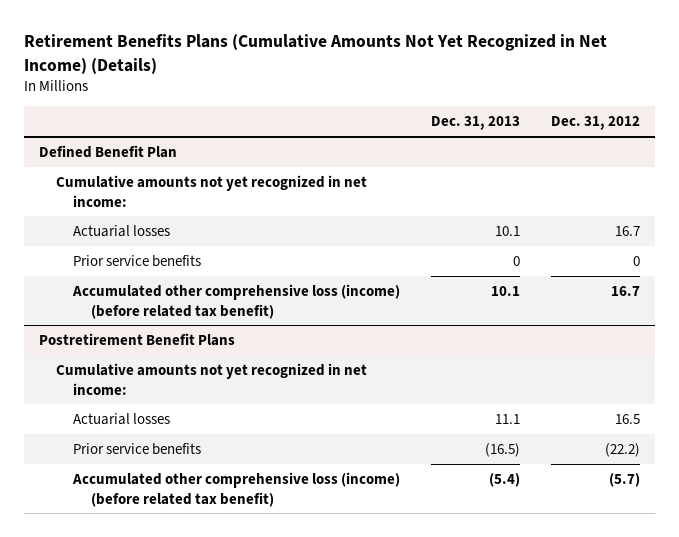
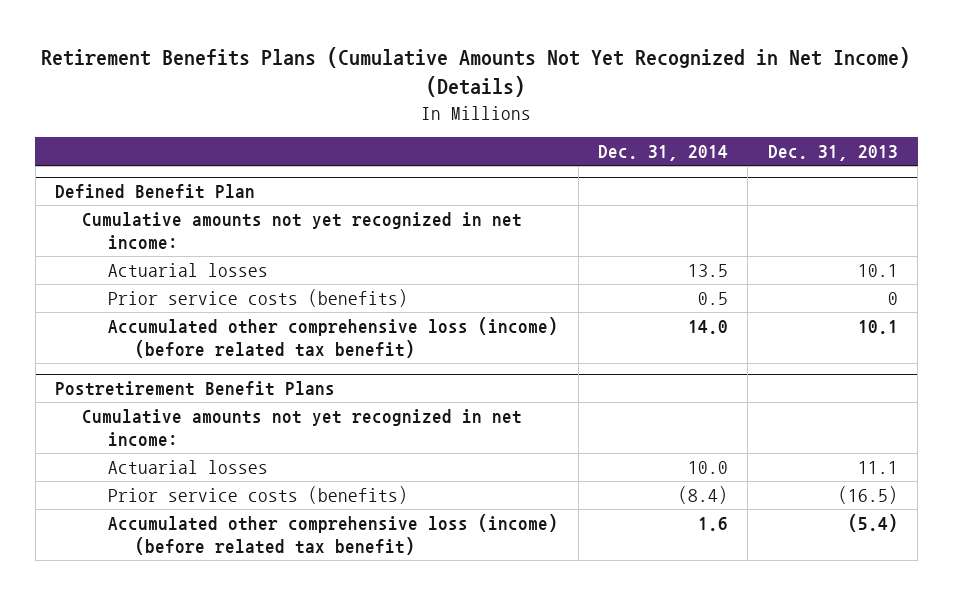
[550,116,640,131] Dec. 31, 2012 -> none
none -> [597,145,728,162] Dec. 31, 2014
[73,254,202,267] Prior service benefits -> [108,289,409,308] Prior service costs (benefits)
[73,442,202,455] Prior service benefits -> [108,486,409,505] Prior service costs (benefits)

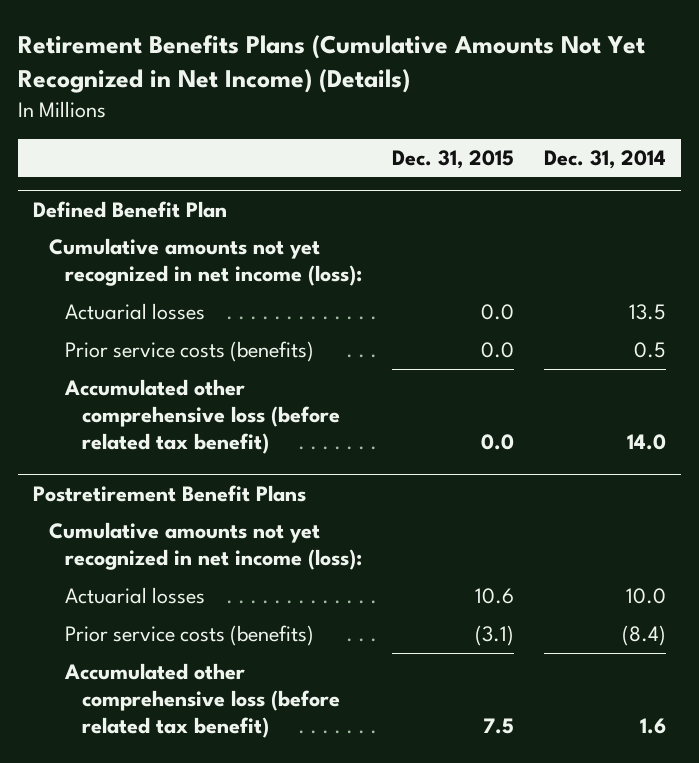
[767,145,898,162] Dec. 31, 2013 -> none
none -> [392,149,515,169] Dec. 31, 2015
[81,212,522,250] Cumulative amounts not yet recognized in net income: -> [49,238,363,287] Cumulative amounts not yet recognized in net income (loss):
[108,317,559,358] Accumulated other comprehensive loss (income) (before related tax benefit) -> [64,379,340,455] Accumulated other comprehensive loss (before related tax benefit)
[81,409,522,447] Cumulative amounts not yet recognized in net income: -> [49,522,363,571] Cumulative amounts not yet recognized in net income (loss):
[108,514,559,555] Accumulated other comprehensive loss (income) (before related tax benefit) -> [64,663,340,739] Accumulated other comprehensive loss (before related tax benefit)

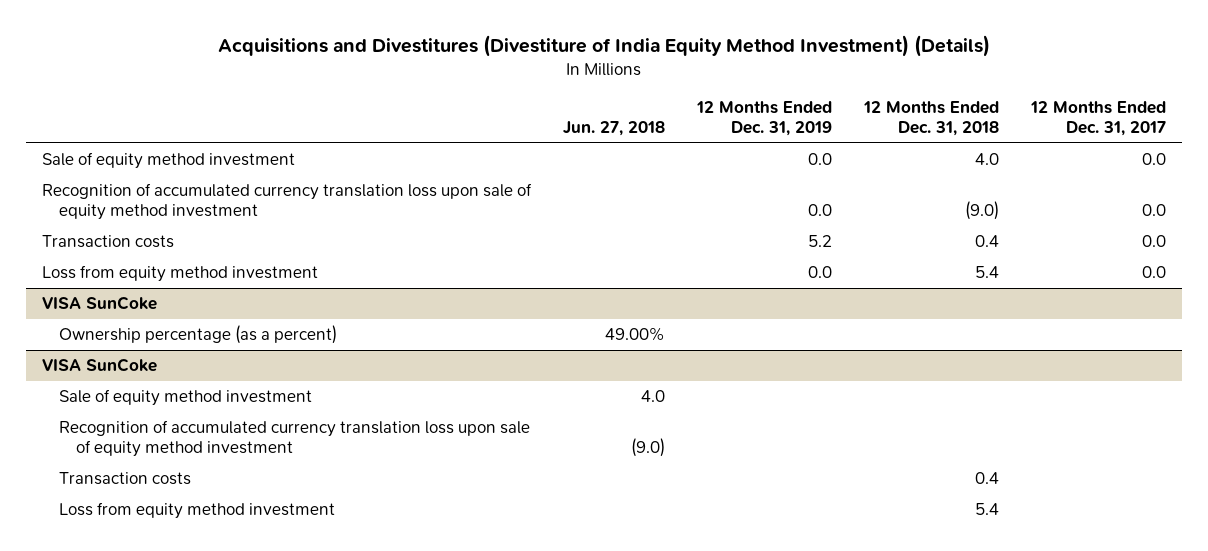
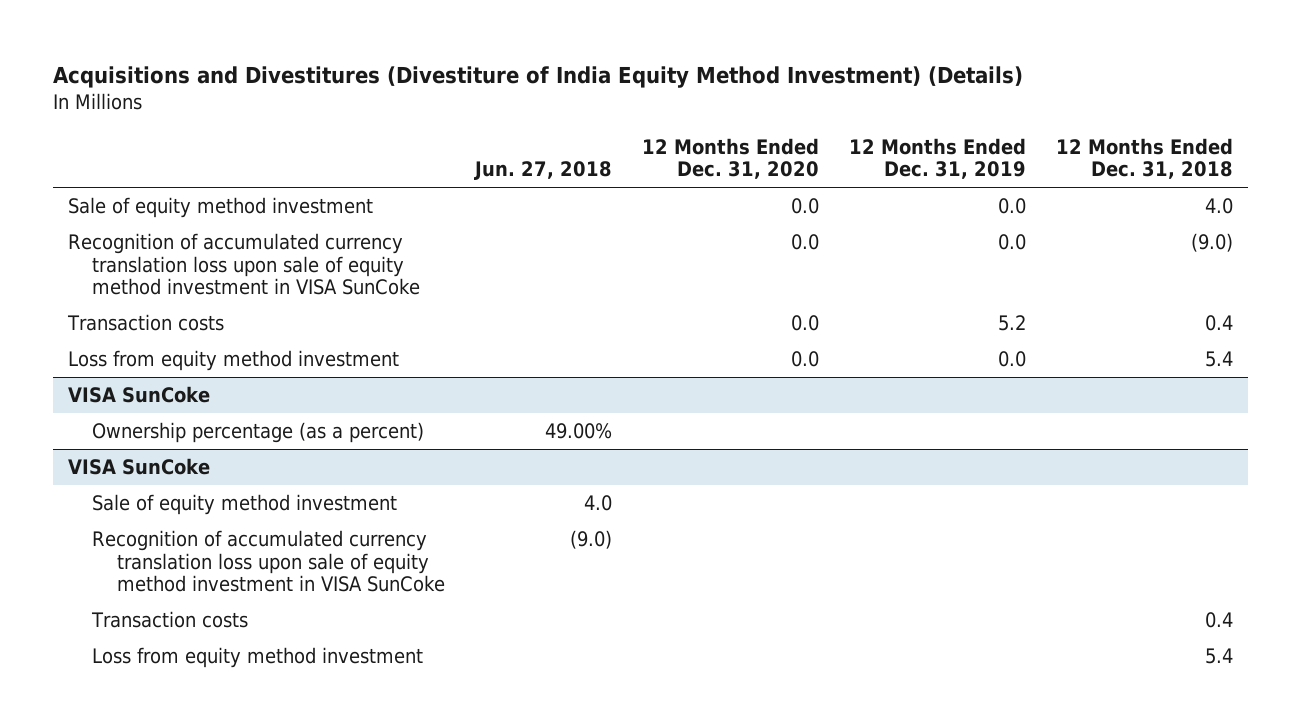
[1029,101,1166,137] 12 Months Ended Dec. 31, 2017 -> none
none -> [641,137,819,180] 12 Months Ended Dec. 31, 2020
[41,183,532,221] Recognition of accumulated currency translation loss upon sale of equity method investment -> [68,232,421,296] Recognition of accumulated currency translation loss upon sale of equity method investment in VISA SunCoke
[59,420,531,458] Recognition of accumulated currency translation loss upon sale of equity method investment -> [92,529,445,593] Recognition of accumulated currency translation loss upon sale of equity method investment in VISA SunCoke

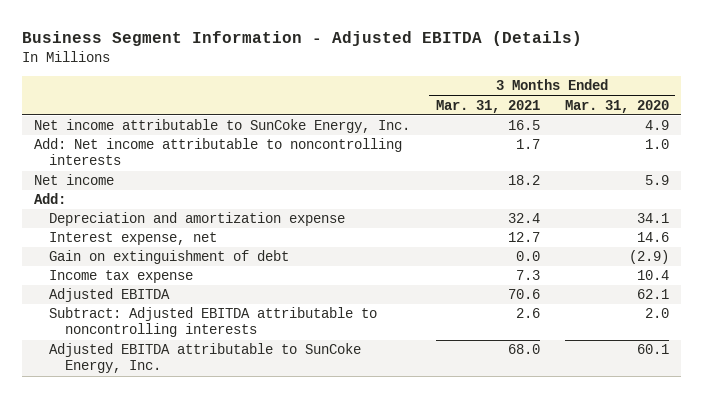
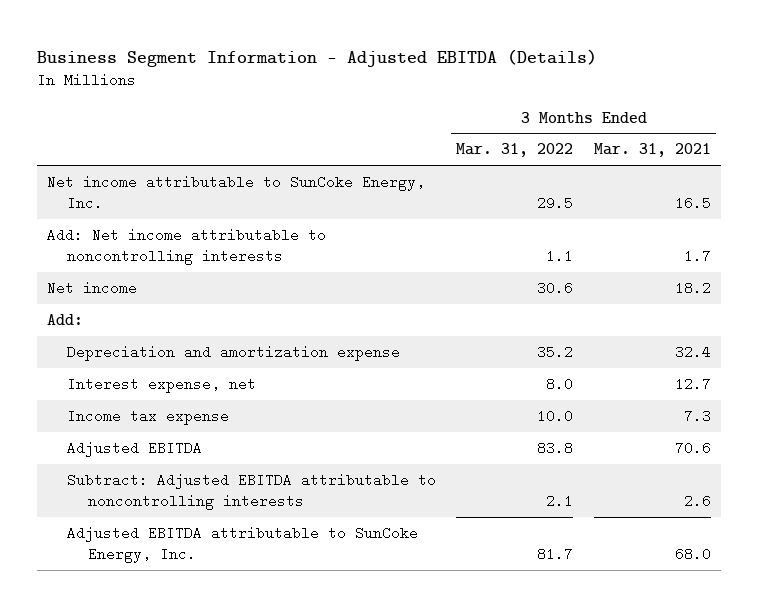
[564,99,669,113] Mar. 31, 2020 -> none
none -> [456,143,574,158] Mar. 31, 2022
[49,250,290,265] Gain on extinguishment of debt -> none

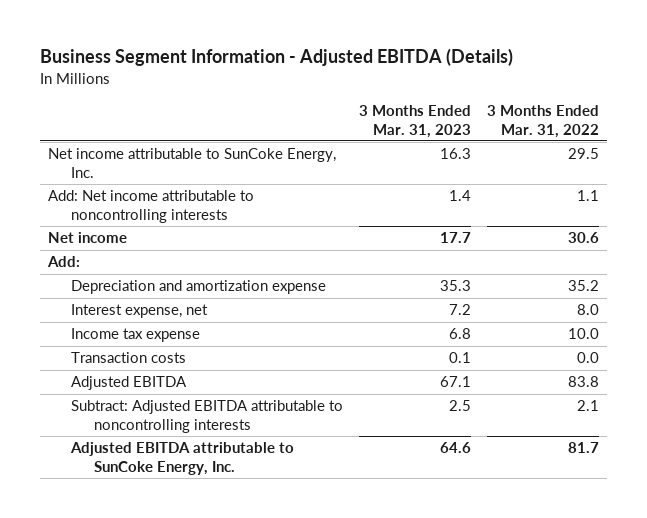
[593,143,711,158] Mar. 31, 2021 -> none
none -> [358,104,471,138] 3 Months Ended Mar. 31, 2023
none -> [70,352,186,364] Transaction costs

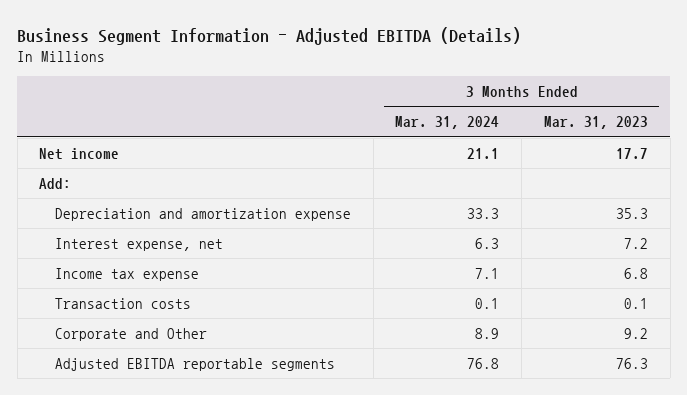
[486,104,599,138] 3 Months Ended Mar. 31, 2022 -> none
none -> [395,116,500,130] Mar. 31, 2024
[47,148,336,178] Net income attributable to SunCoke Energy, Inc. -> none
[47,190,254,223] Add: Net income attributable to noncontrolling interests -> none
[70,400,343,433] Subtract: Adjusted EBITDA attributable to noncontrolling interests -> none
[69,442,294,475] Adjusted EBITDA attributable to SunCoke Energy, Inc. -> none
none -> [54,327,207,341] Corporate and Other
[70,376,187,391] Adjusted EBITDA -> [54,357,335,371] Adjusted EBITDA reportable segments
[439,376,471,388] 67.1 -> [615,357,648,369] 76.3

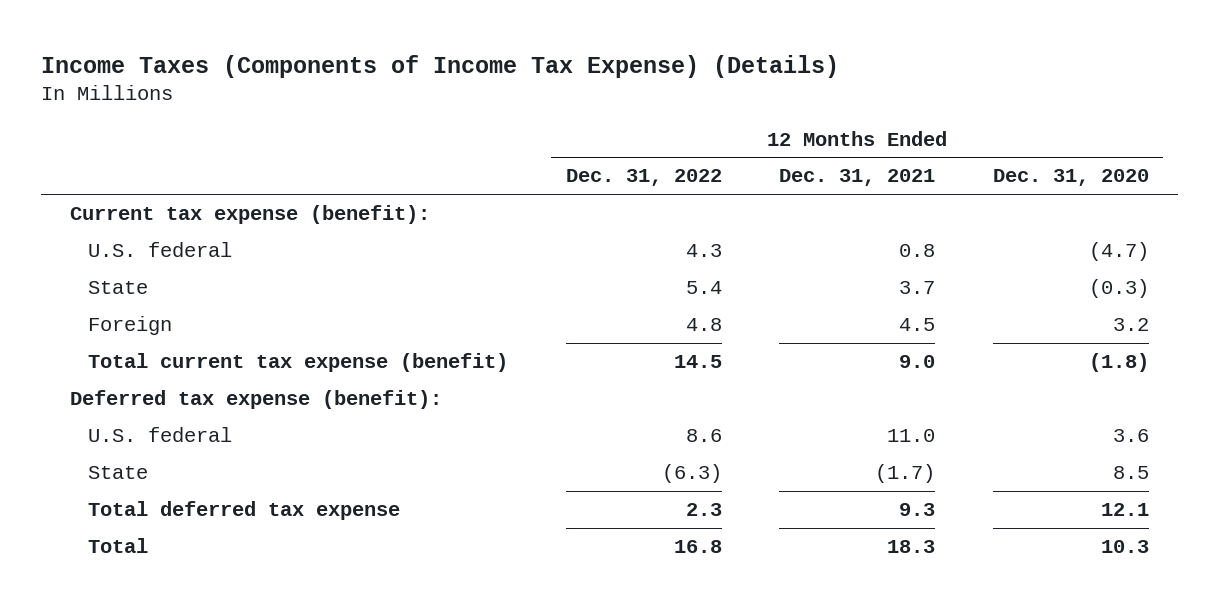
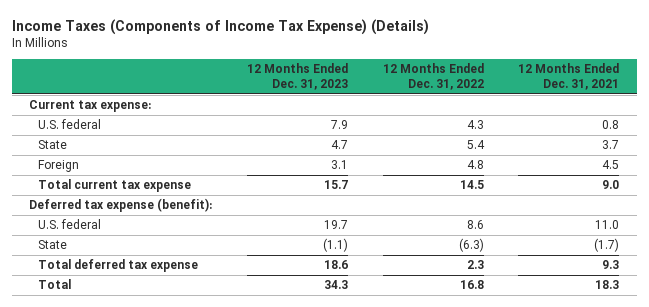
[992,169,1149,187] Dec. 31, 2020 -> none
none -> [247,63,349,91] 12 Months Ended Dec. 31, 2023
[69,205,430,225] Current tax expense (benefit): -> [29,100,152,113] Current tax expense:
[87,353,508,373] Total current tax expense (benefit) -> [38,179,192,193] Total current tax expense

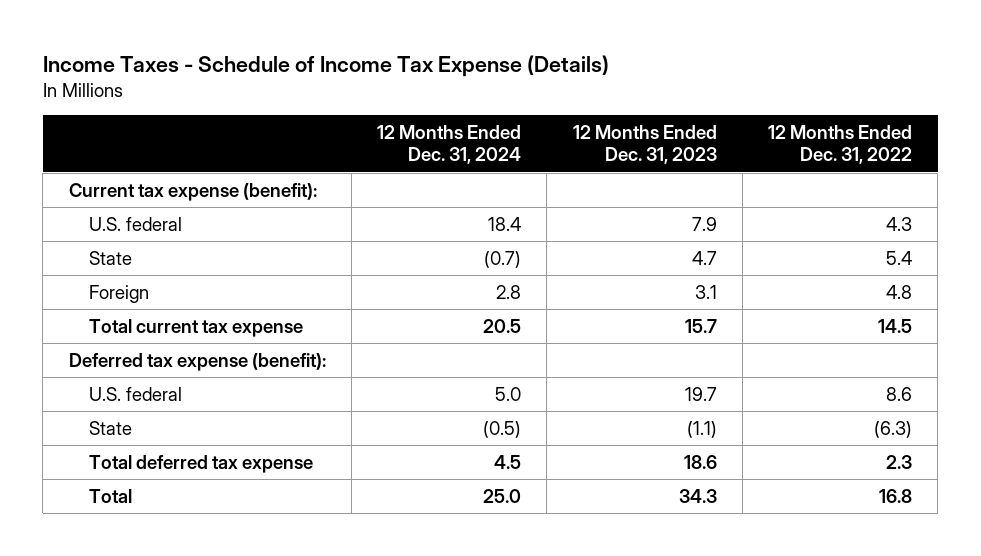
[12,18,430,35] Income Taxes (Components of Income Tax Expense) (Details) -> [42,54,609,77] Income Taxes - Schedule of Income Tax Expense (Details)
[518,63,620,91] 12 Months Ended Dec. 31, 2021 -> none
none -> [377,125,522,165] 12 Months Ended Dec. 31, 2024
[29,100,152,113] Current tax expense: -> [68,183,317,202] Current tax expense (benefit):

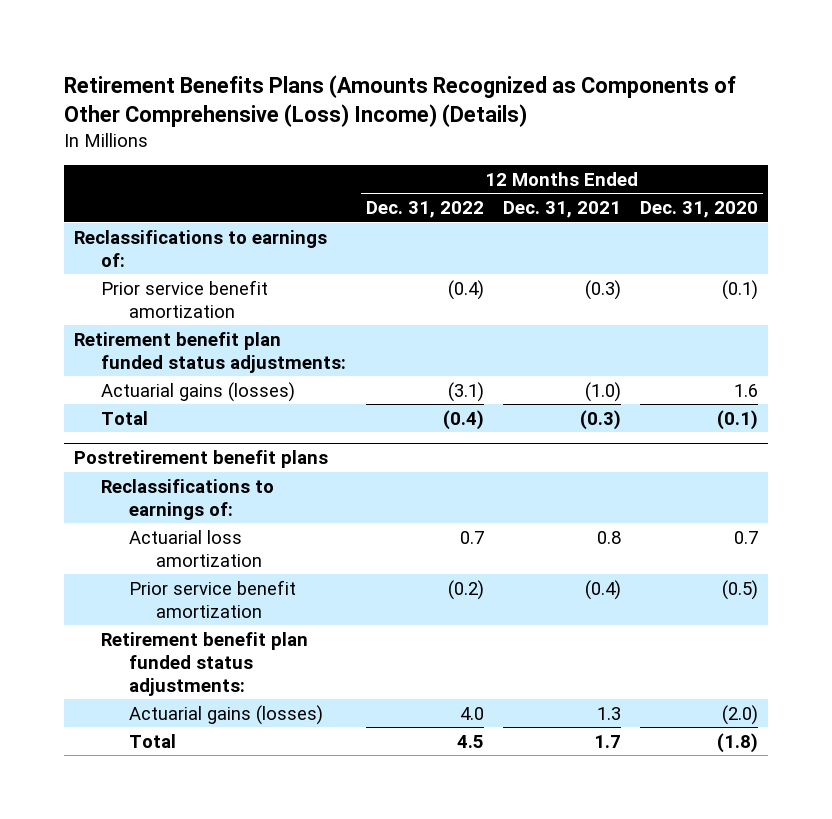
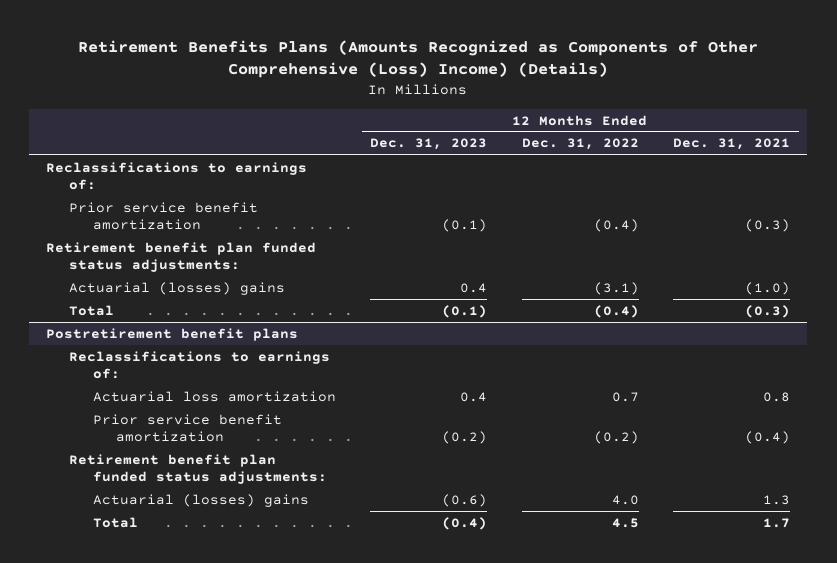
[640,201,759,219] Dec. 31, 2020 -> none
none -> [370,138,488,151] Dec. 31, 2023
[101,381,296,402] Actuarial gains (losses) -> [69,281,286,295] Actuarial (losses) gains
[128,704,323,725] Actuarial gains (losses) -> [92,493,309,507] Actuarial (losses) gains

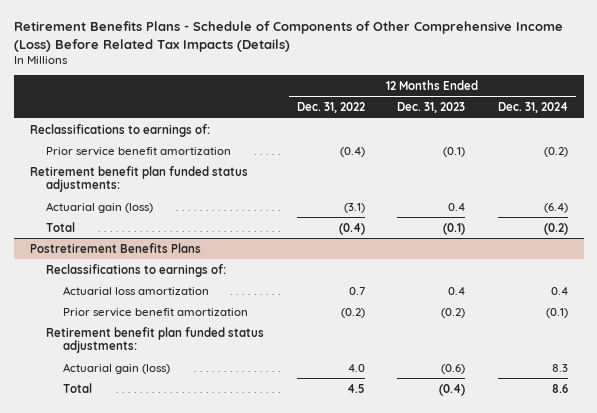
[78,39,759,79] Retirement Benefits Plans (Amounts Recognized as Components of Other Comprehensive (Loss) Income) (Details) -> [13,21,563,52] Retirement Benefits Plans - Schedule of Components of Other Comprehensive Income (Loss) Before Related Tax Impacts (Details)
[673,138,791,151] Dec. 31, 2021 -> none
none -> [497,102,568,114] Dec. 31, 2024
[69,281,286,295] Actuarial (losses) gains -> [46,201,154,213] Actuarial gain (loss)
[46,327,299,341] Postretirement benefit plans -> [29,242,201,253] Postretirement Benefits Plans
[92,493,309,507] Actuarial (losses) gains -> [63,362,171,374] Actuarial gain (loss)

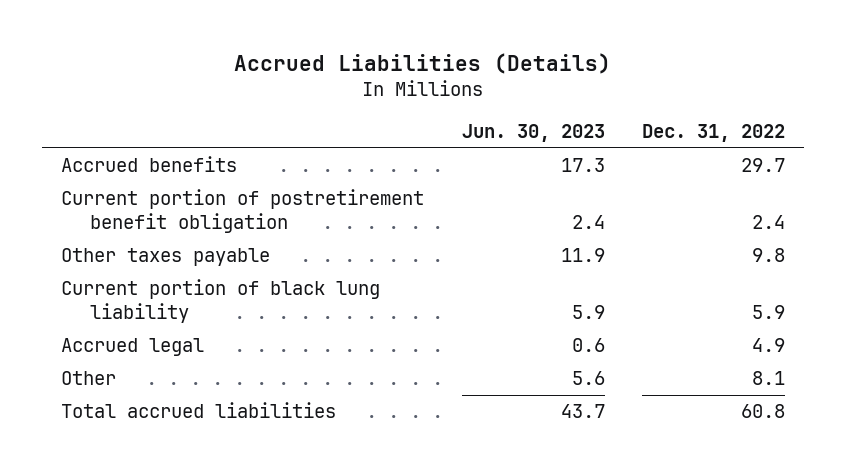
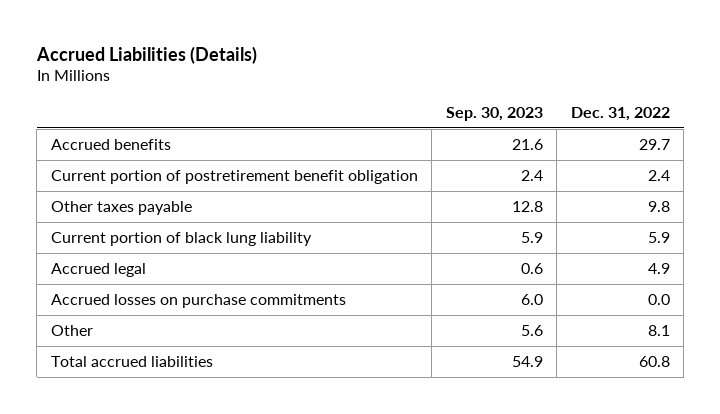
[461,123,605,142] Jun. 30, 2023 -> none
none -> [445,106,543,121] Sep. 30, 2023
none -> [50,294,346,309] Accrued losses on purchase commitments

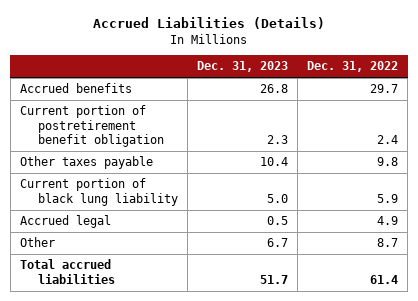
[445,106,543,121] Sep. 30, 2023 -> none
none -> [197,61,289,73] Dec. 31, 2023
[50,294,346,309] Accrued losses on purchase commitments -> none
[647,325,670,337] 8.1 -> [377,238,399,248] 8.7
[638,356,670,368] 60.8 -> [370,274,399,284] 61.4

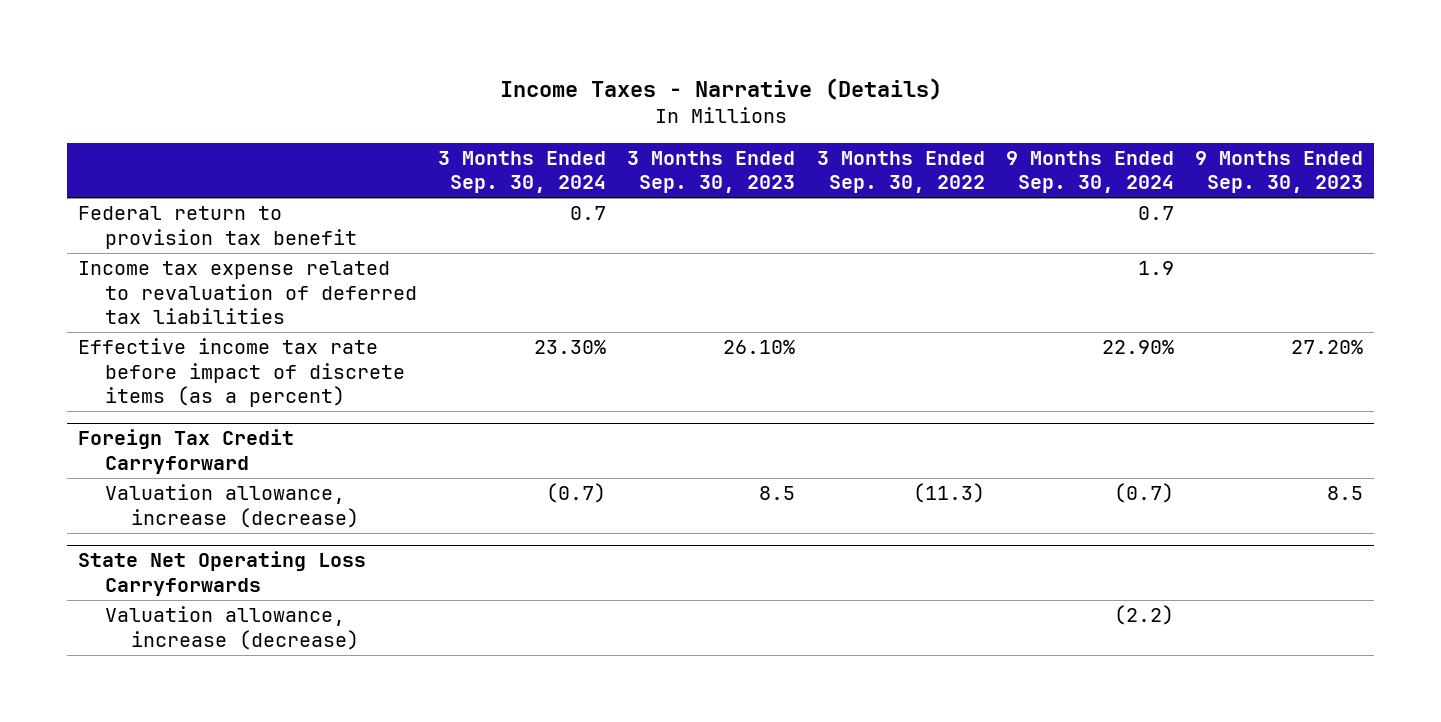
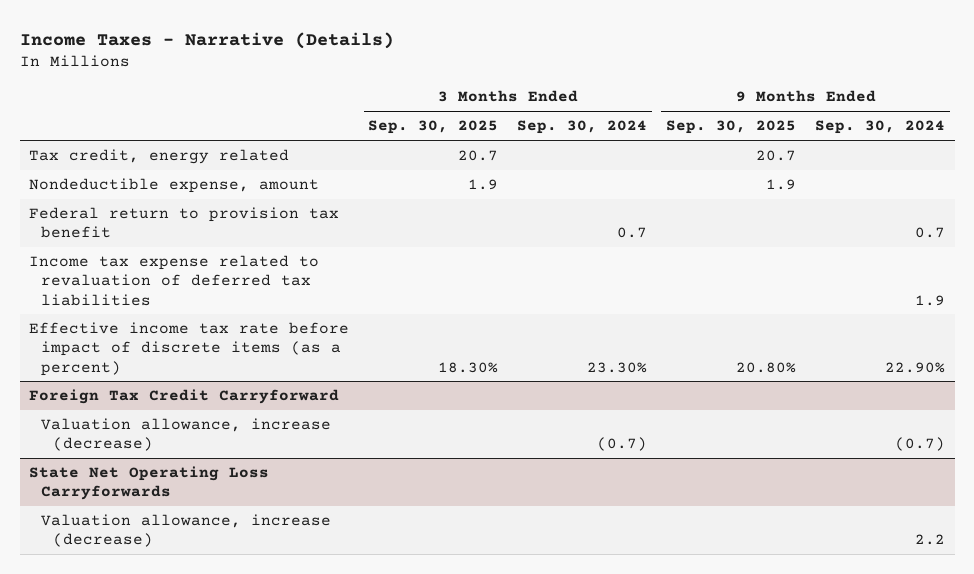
[627,150,796,194] 3 Months Ended Sep. 30, 2023 -> none
[816,150,985,194] 3 Months Ended Sep. 30, 2022 -> none
[1195,150,1364,194] 9 Months Ended Sep. 30, 2023 -> none
none -> [368,120,499,135] Sep. 30, 2025
none -> [666,120,797,135] Sep. 30, 2025
none -> [29,149,290,165] Tax credit, energy related
none -> [29,178,320,194] Nondeductible expense, amount
[1114,605,1175,626] (2.2) -> [915,534,946,546] 2.2

